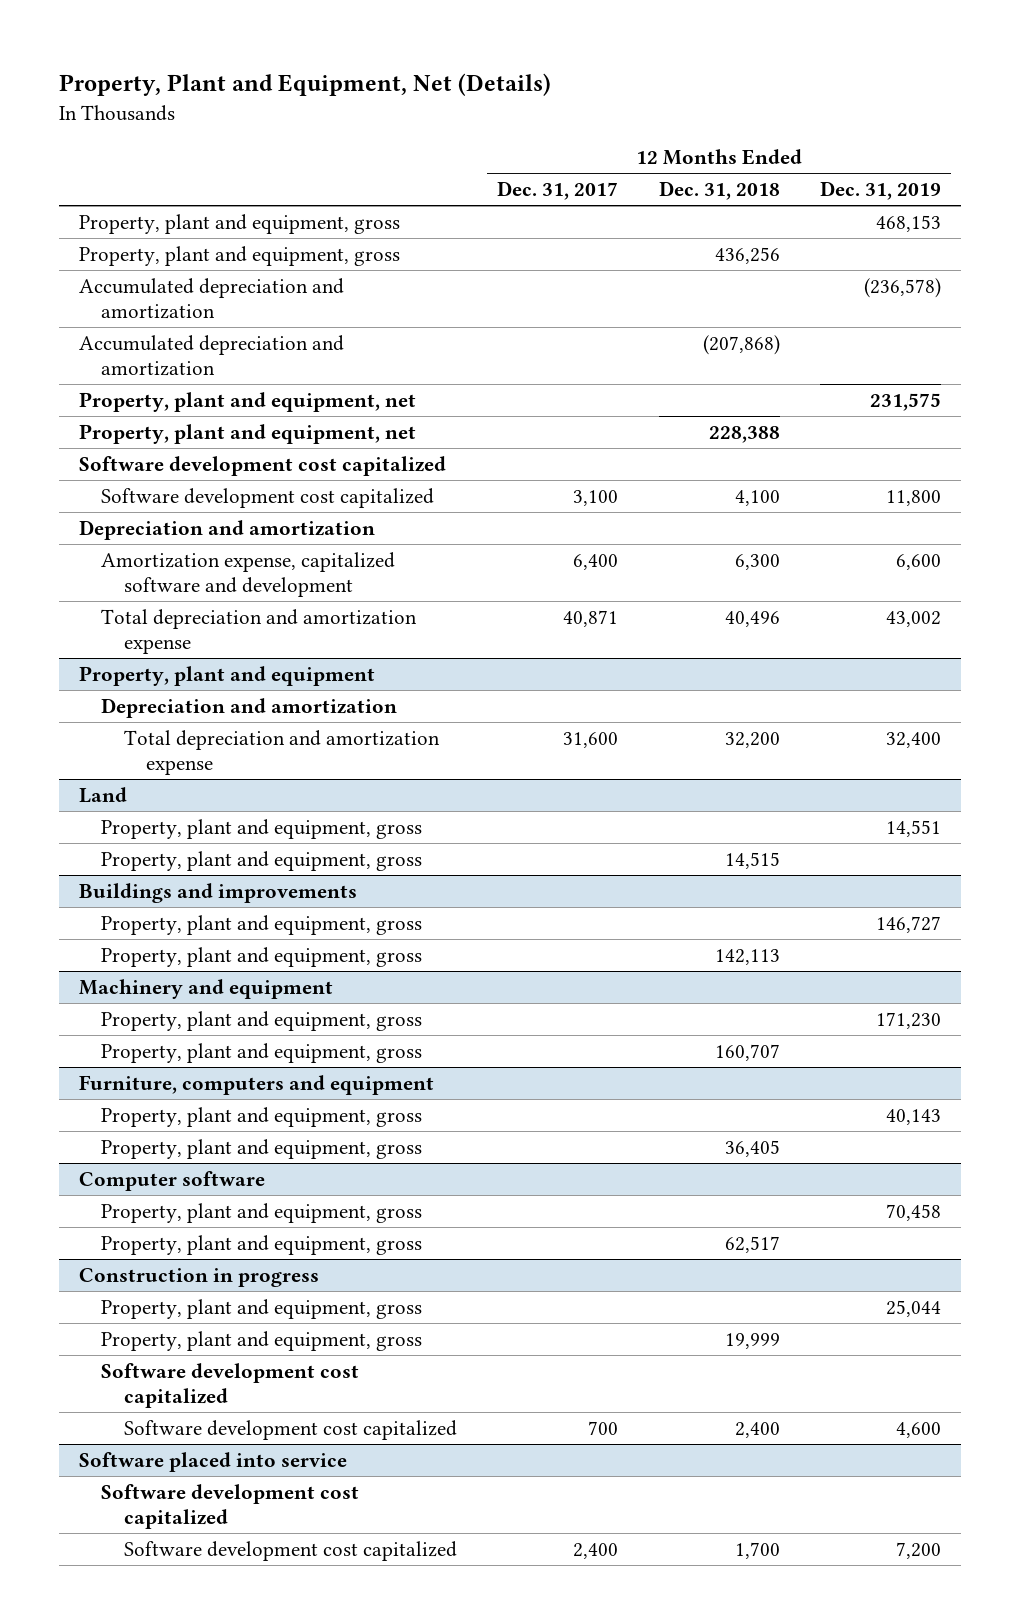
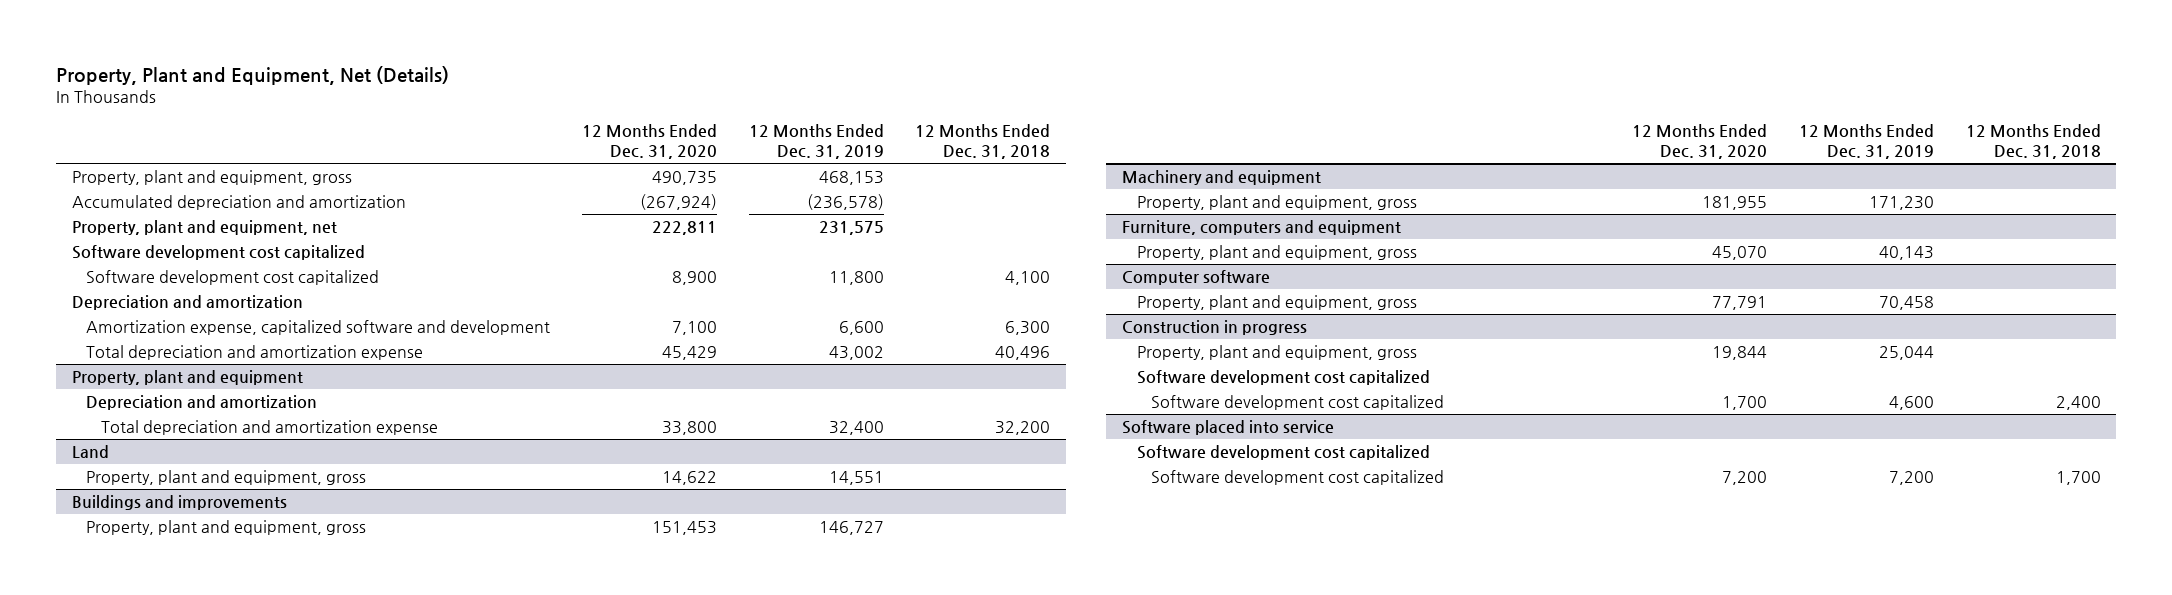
[497,181,619,201] Dec. 31, 2017 -> none
none -> [582,124,718,160] 12 Months Ended Dec. 31, 2020
[78,246,400,267] Property, plant and equipment, gross -> none
[78,335,344,376] Accumulated depreciation and amortization -> none
[78,424,416,445] Property, plant and equipment, net -> none
[101,851,423,872] Property, plant and equipment, gross -> none
[101,947,423,968] Property, plant and equipment, gross -> none
[101,1043,423,1064] Property, plant and equipment, gross -> none
[101,1139,423,1160] Property, plant and equipment, gross -> none
[101,1235,423,1256] Property, plant and equipment, gross -> none
[101,1331,423,1352] Property, plant and equipment, gross -> none

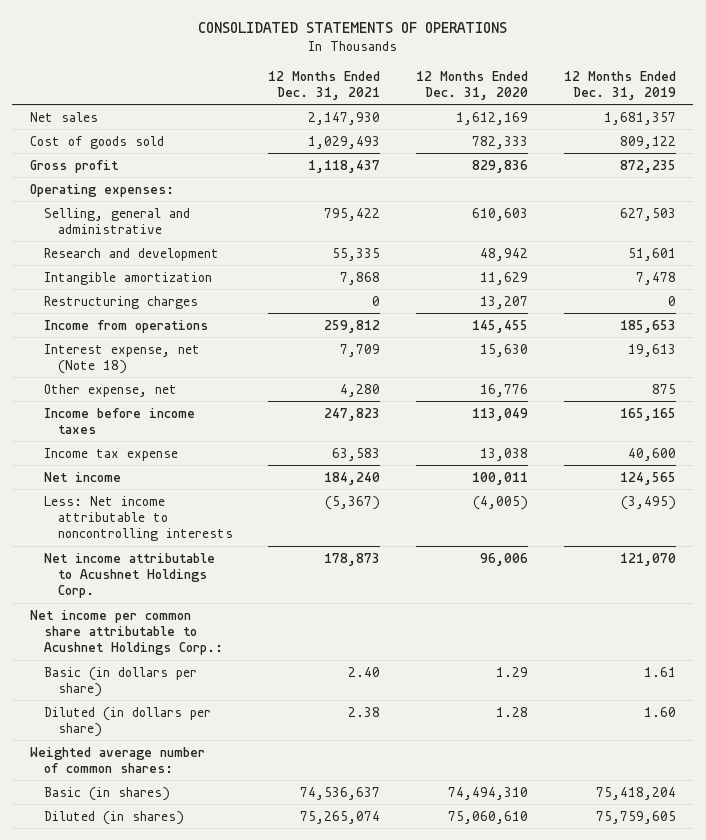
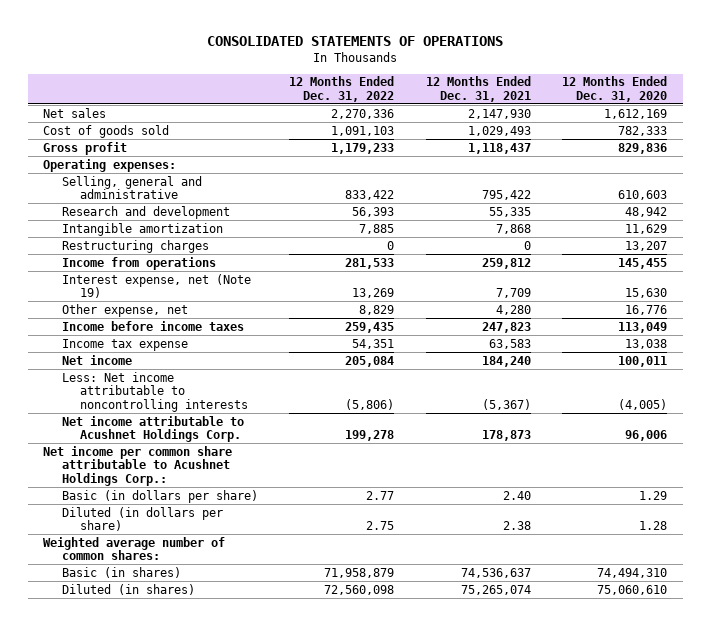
[563,70,676,100] 12 Months Ended Dec. 31, 2019 -> none
none -> [289,76,395,102] 12 Months Ended Dec. 31, 2022
[43,343,200,374] Interest expense, net (Note 18) -> [61,273,251,299] Interest expense, net (Note 19)

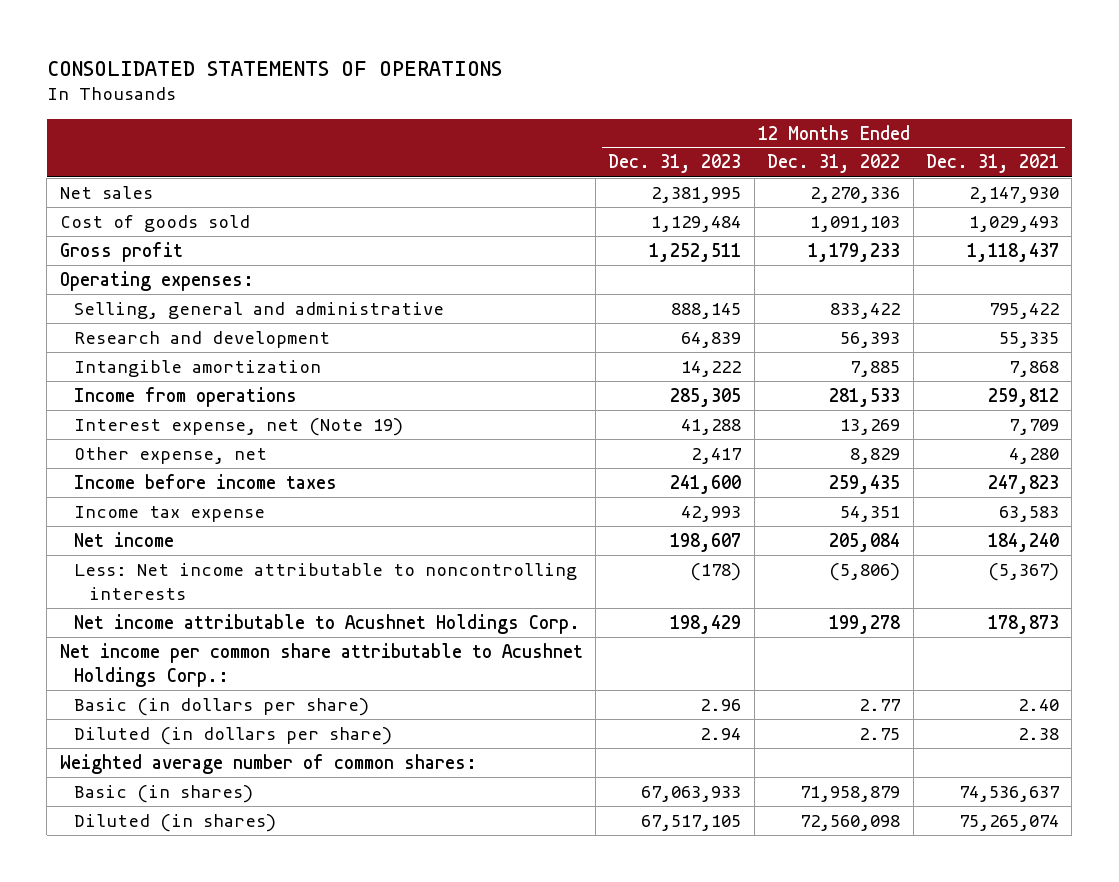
[562,76,668,102] 12 Months Ended Dec. 31, 2020 -> none
none -> [608,154,742,174] Dec. 31, 2023
[61,239,209,253] Restructuring charges -> none

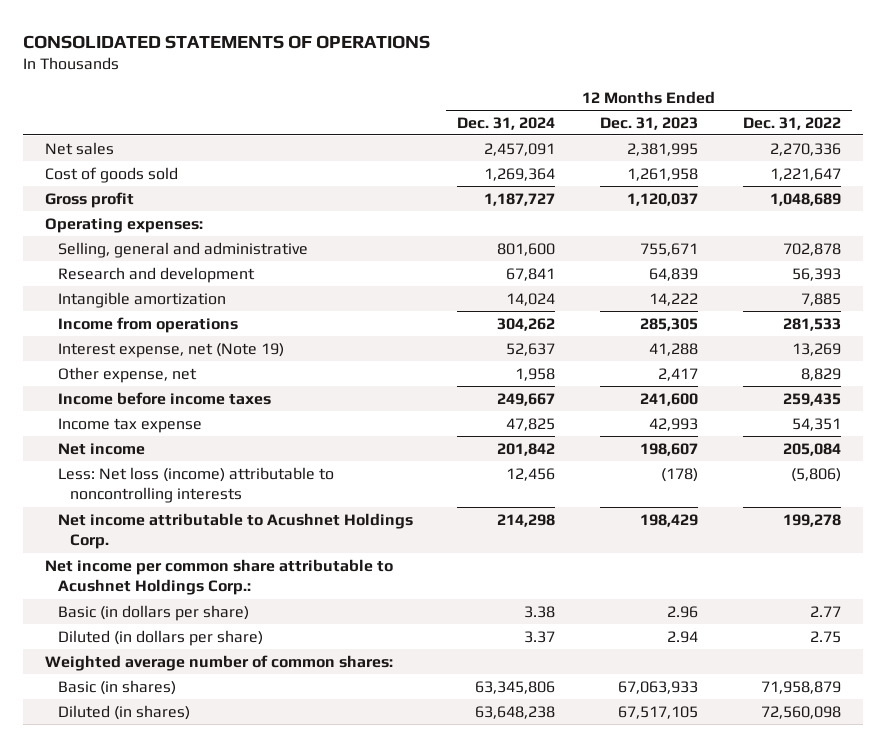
[925,154,1059,174] Dec. 31, 2021 -> none
none -> [457,116,556,130] Dec. 31, 2024
[651,215,742,232] 1,129,484 -> [627,167,699,181] 1,261,958
[810,215,901,232] 1,091,103 -> [769,167,841,181] 1,221,647
[649,242,742,262] 1,252,511 -> [627,192,699,206] 1,120,037
[808,242,901,262] 1,179,233 -> [769,192,841,206] 1,048,689
[671,302,742,319] 888,145 -> [640,242,699,256] 755,671
[830,302,901,319] 833,422 -> [782,242,841,256] 702,878
[74,562,578,600] Less: Net income attributable to noncontrolling interests -> [57,466,334,504] Less: Net loss (income) attributable to noncontrolling interests

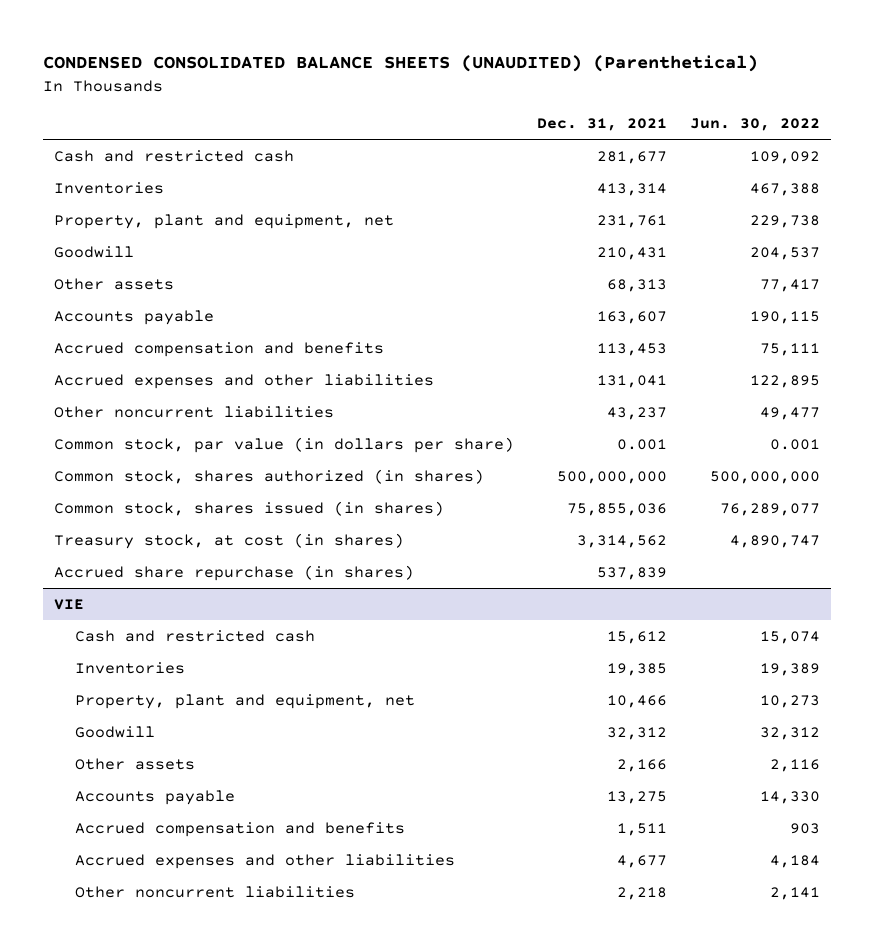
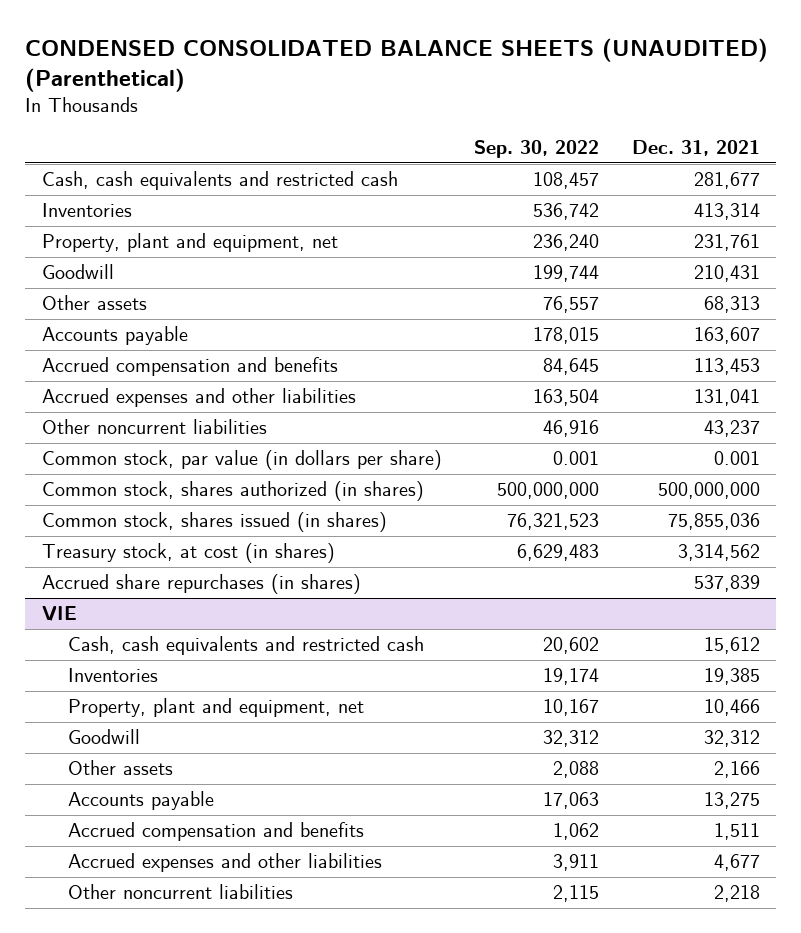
[689,118,820,132] Jun. 30, 2022 -> none
none -> [474,140,600,159] Sep. 30, 2022
[54,149,295,162] Cash and restricted cash -> [41,171,398,191] Cash, cash equivalents and restricted cash
[54,564,415,581] Accrued share repurchase (in shares) -> [41,574,361,595] Accrued share repurchases (in shares)
[74,629,315,642] Cash and restricted cash -> [68,636,425,656] Cash, cash equivalents and restricted cash

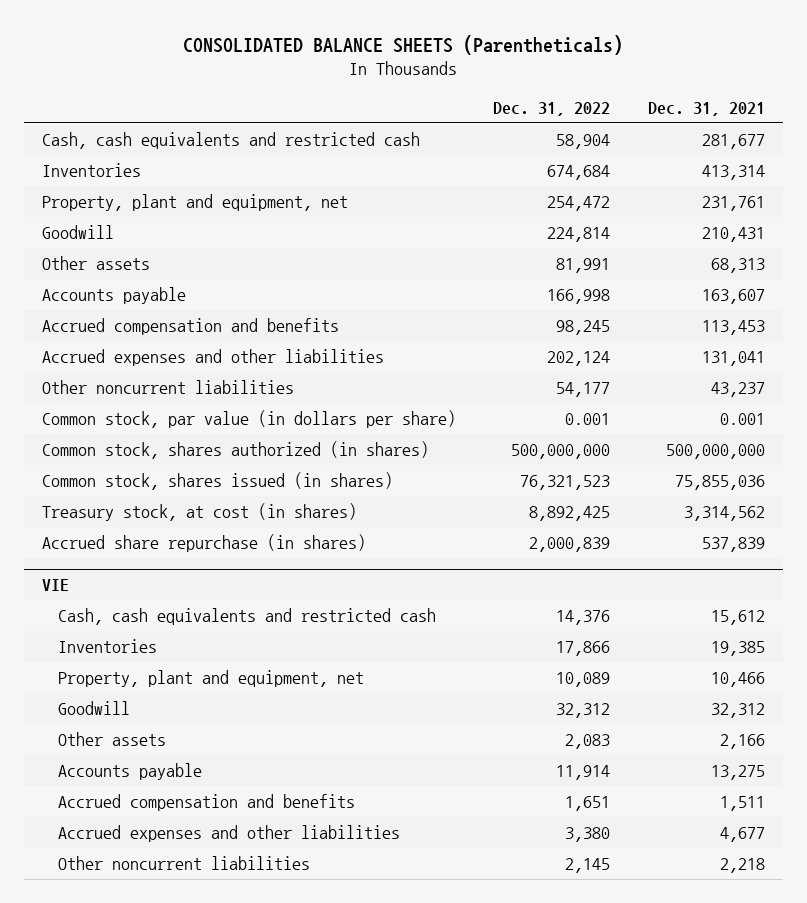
[25,37,769,92] CONDENSED CONSOLIDATED BALANCE SHEETS (UNAUDITED) (Parenthetical) -> [183,34,624,55] CONSOLIDATED BALANCE SHEETS (Parentheticals)
[474,140,600,159] Sep. 30, 2022 -> none
none -> [493,101,611,116] Dec. 31, 2022
[41,574,361,595] Accrued share repurchases (in shares) -> [42,534,367,553] Accrued share repurchase (in shares)

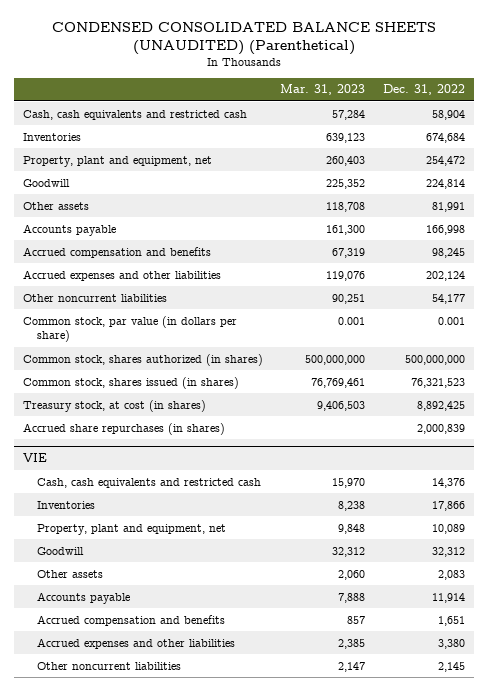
[183,34,624,55] CONSOLIDATED BALANCE SHEETS (Parentheticals) -> [51,21,436,56] CONDENSED CONSOLIDATED BALANCE SHEETS (UNAUDITED) (Parenthetical)
[647,101,765,116] Dec. 31, 2021 -> none
none -> [280,84,366,96] Mar. 31, 2023
[42,534,367,553] Accrued share repurchase (in shares) -> [22,422,225,435] Accrued share repurchases (in shares)

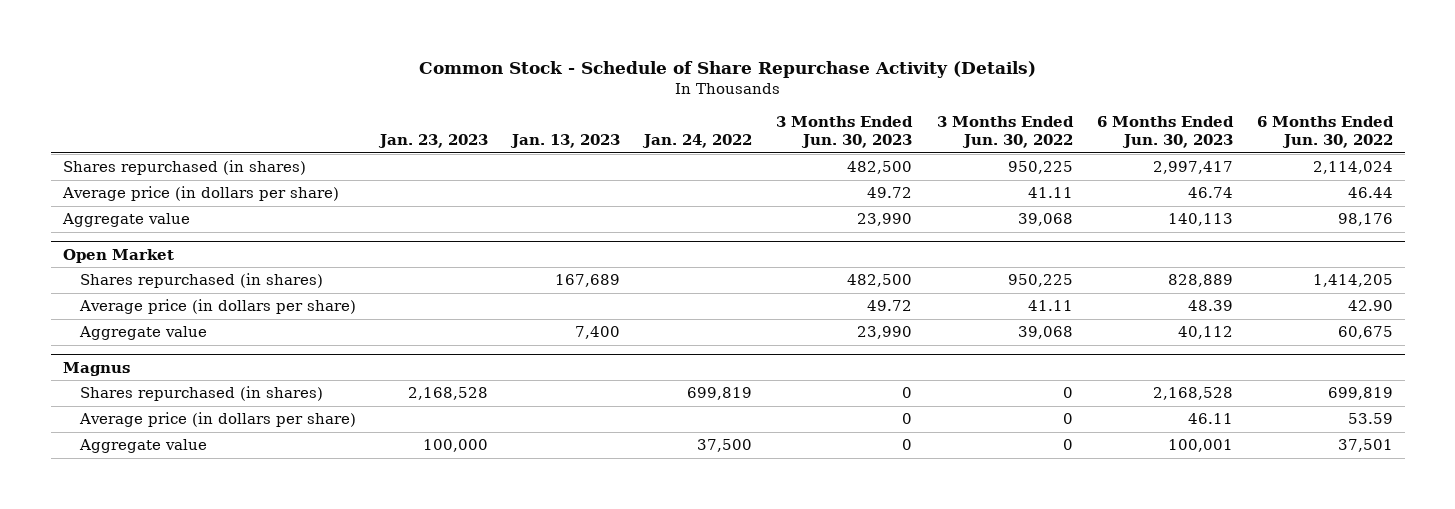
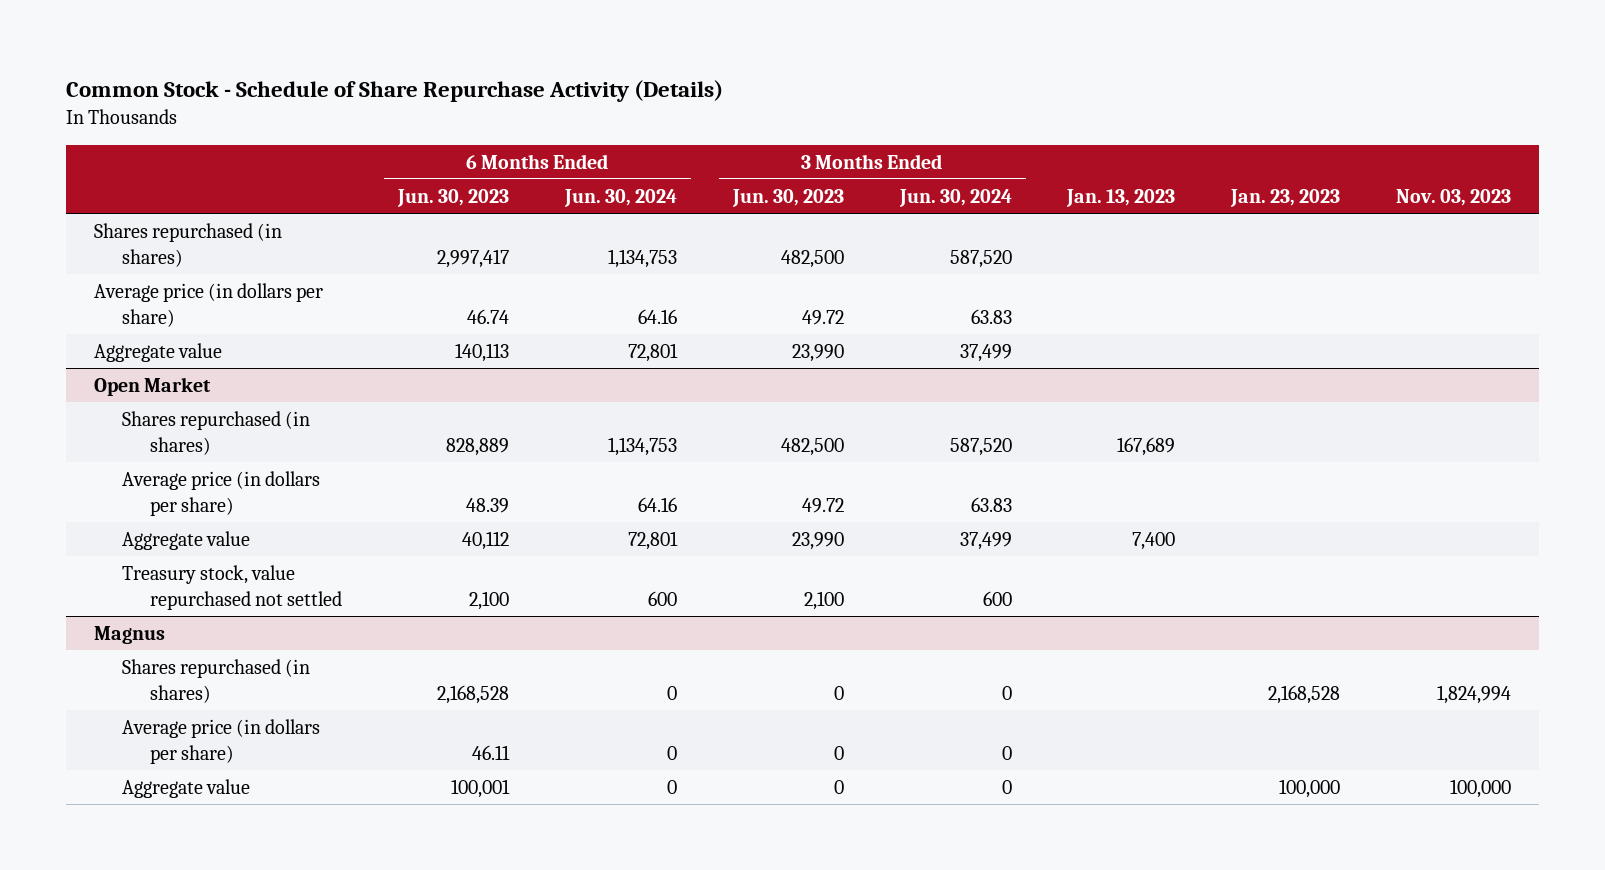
[642,134,753,149] Jan. 24, 2022 -> none
[936,115,1074,149] 3 Months Ended Jun. 30, 2022 -> none
[1256,115,1394,149] 6 Months Ended Jun. 30, 2022 -> none
none -> [563,188,677,207] Jun. 30, 2024
none -> [898,188,1012,207] Jun. 30, 2024
none -> [1396,188,1512,206] Nov. 03, 2023
none -> [121,564,342,610] Treasury stock, value repurchased not settled

